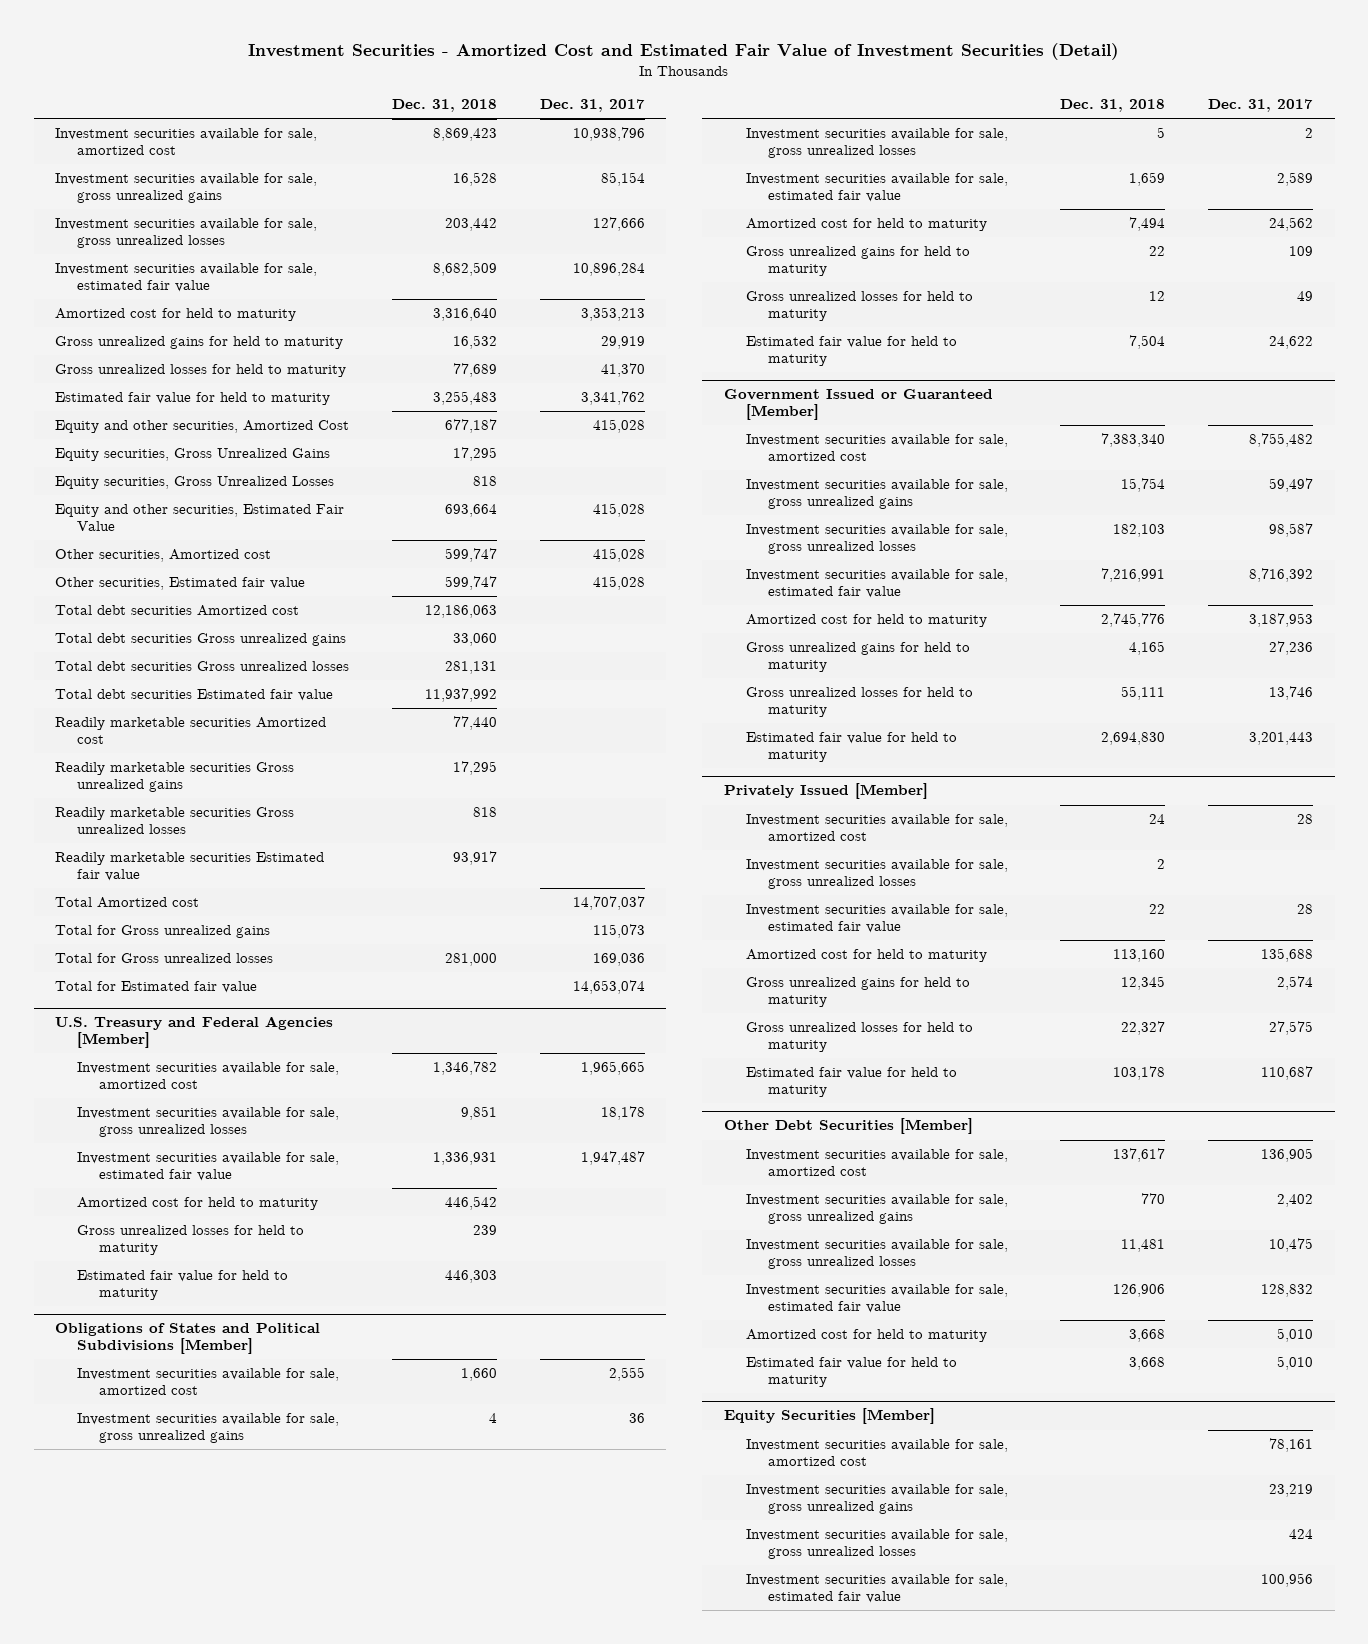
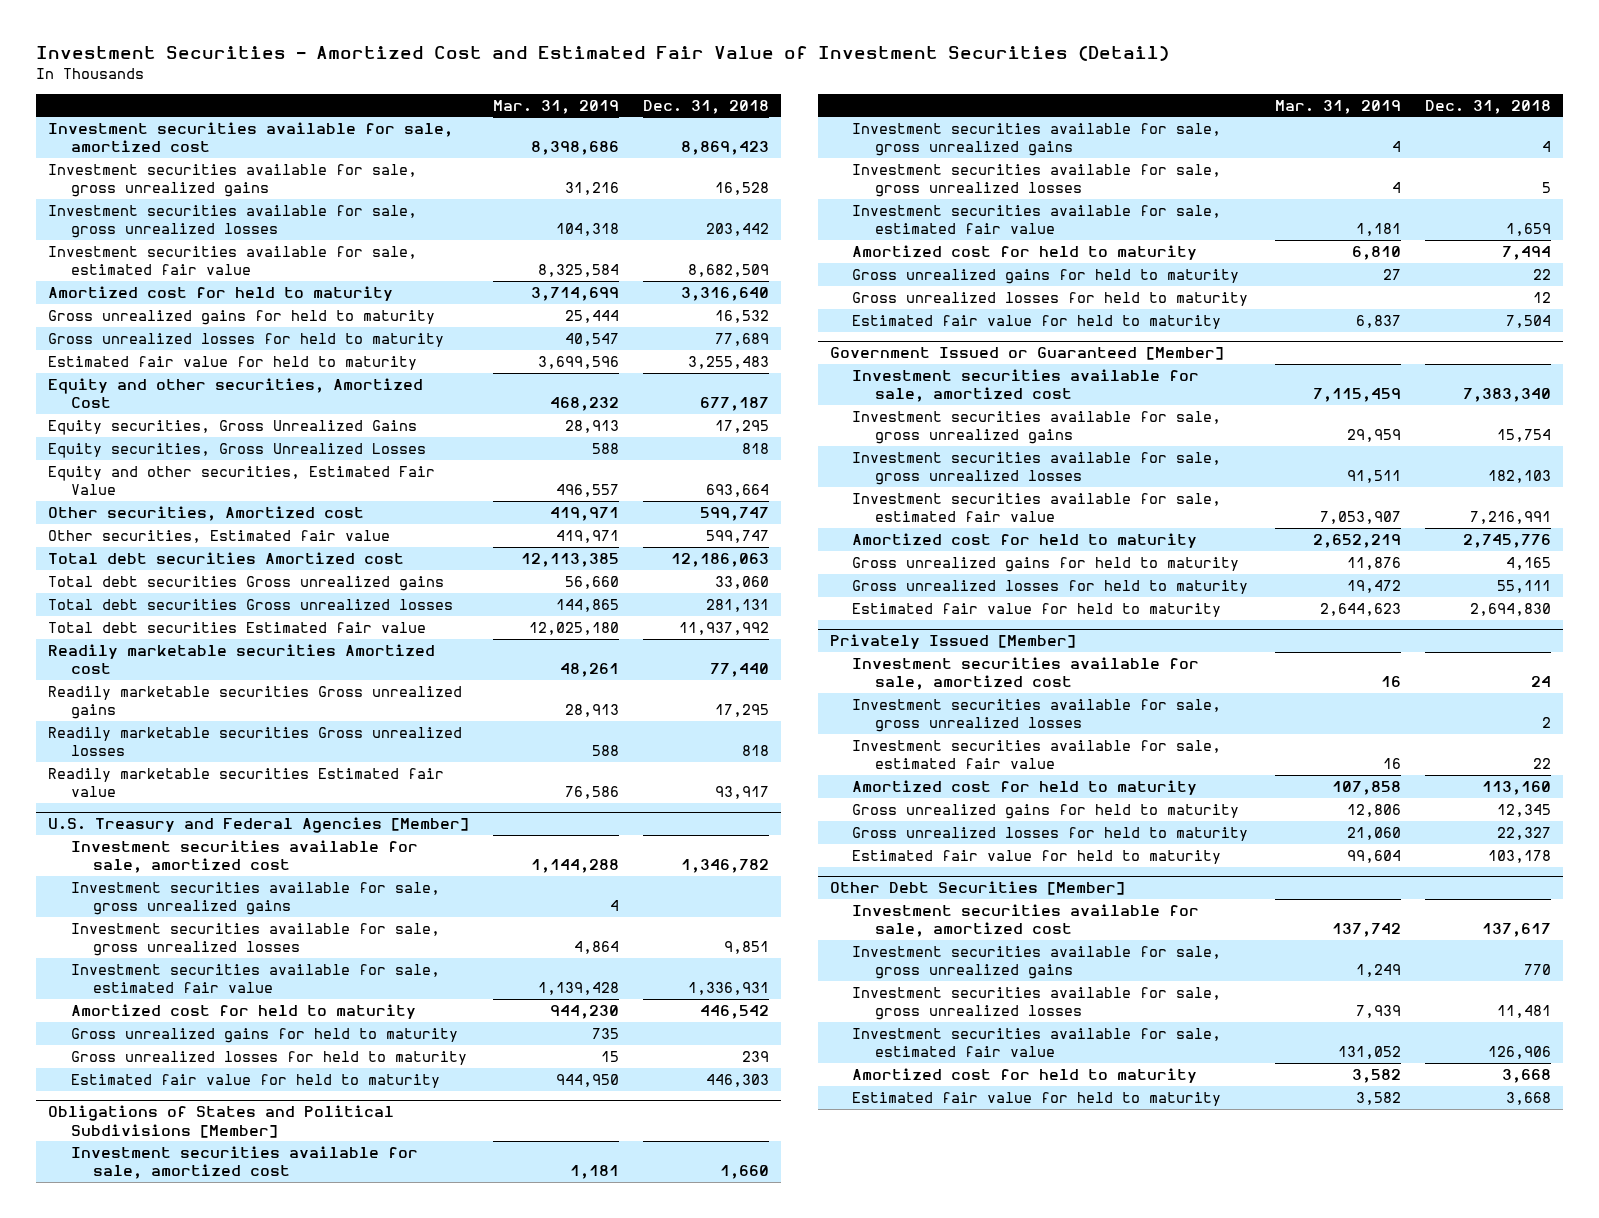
[539,99,645,113] Dec. 31, 2017 -> none
none -> [493,99,620,114] Mar. 31, 2019
[55,897,200,909] Total Amortized cost -> none
[55,925,271,939] Total for Gross unrealized gains -> none
[55,953,274,964] Total for Gross unrealized losses -> none
[55,981,258,994] Total for Estimated fair value -> none
none -> [70,882,440,916] Investment securities available for sale, gross unrealized gains
none -> [70,1028,458,1044] Gross unrealized gains for held to maturity
[723,1408,935,1425] Equity Securities [Member] -> none
[745,1439,1008,1466] Investment securities available for sale, amortized cost -> none
[745,1484,1008,1514] Investment securities available for sale, gross unrealized gains -> none
[745,1529,1008,1559] Investment securities available for sale, gross unrealized losses -> none
[745,1574,1008,1603] Investment securities available for sale, estimated fair value -> none

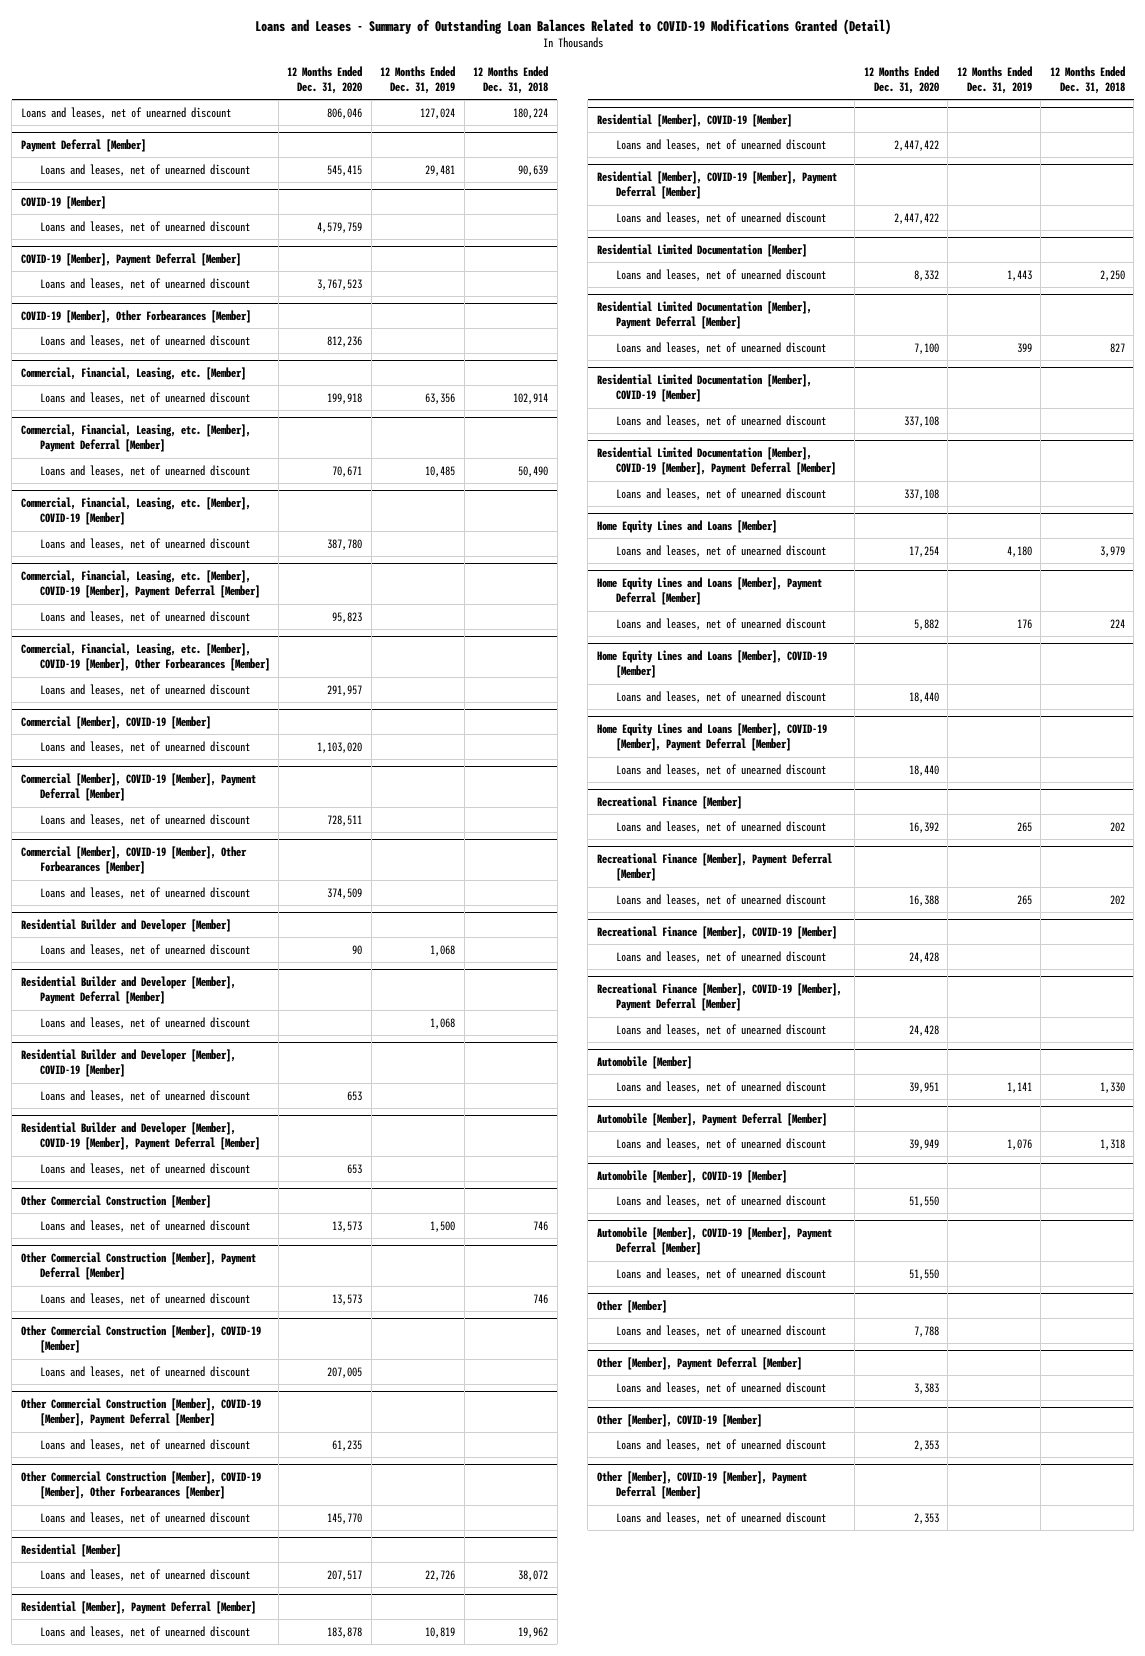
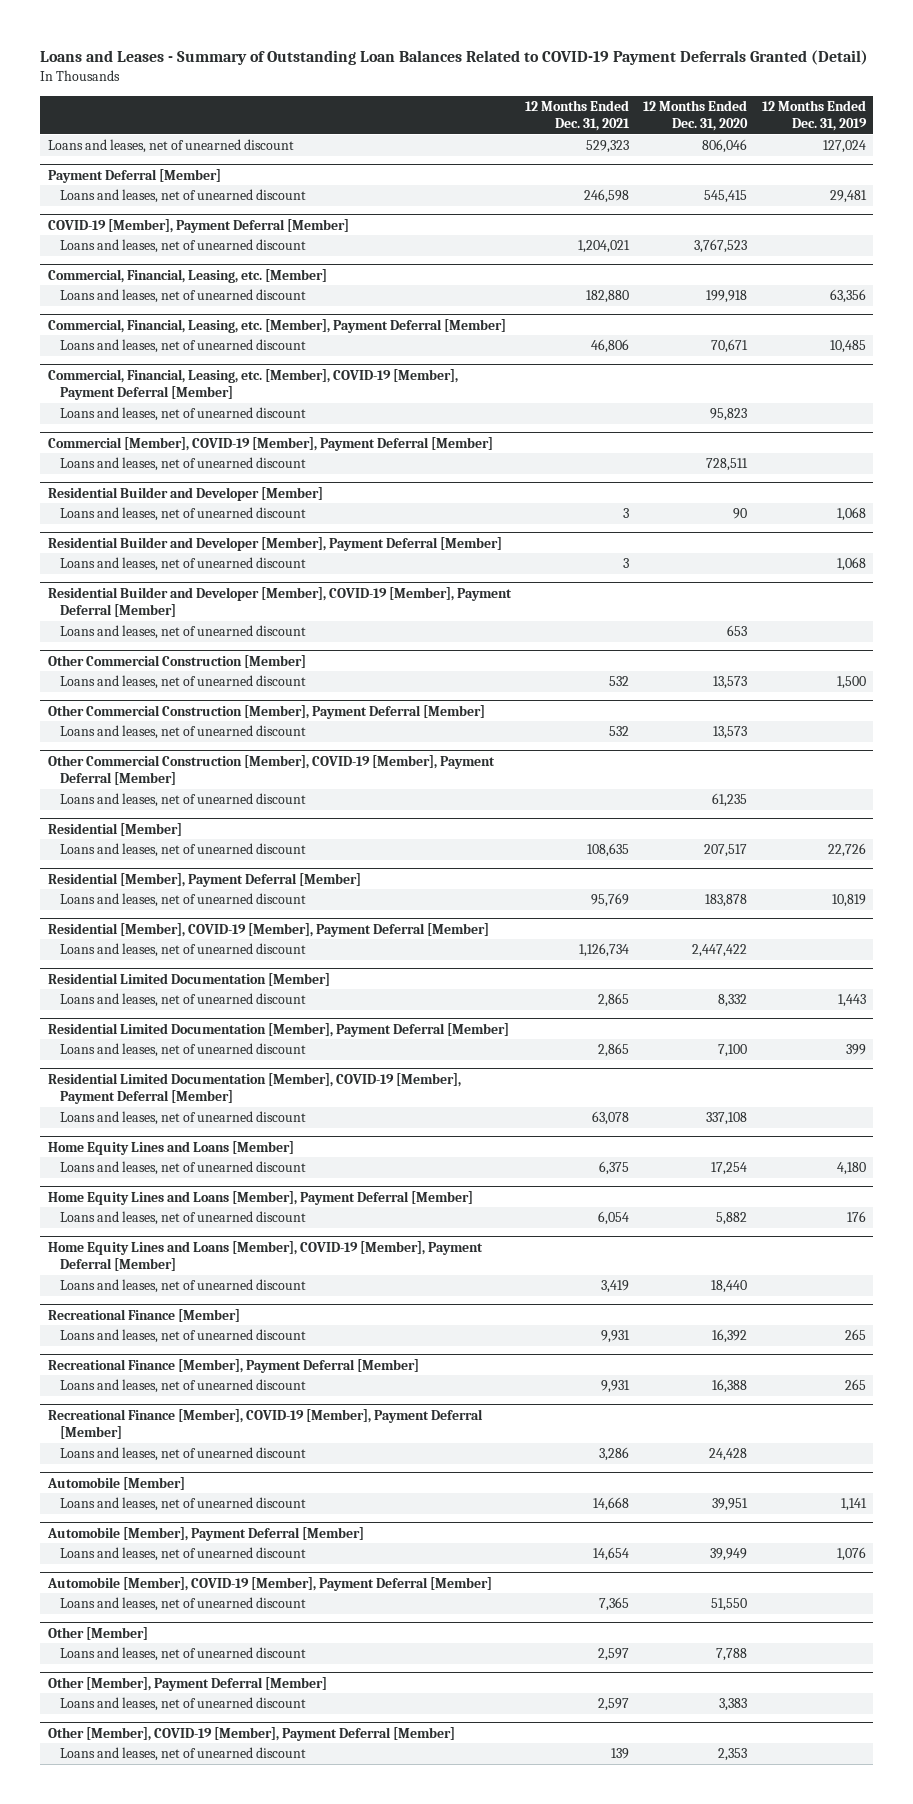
[254,18,891,35] Loans and Leases - Summary of Outstanding Loan Balances Related to COVID-19 Modifications Granted (Detail) -> [40,50,869,66] Loans and Leases - Summary of Outstanding Loan Balances Related to COVID-19 Payment Deferrals Granted (Detail)
[473,66,549,95] 12 Months Ended Dec. 31, 2018 -> none
none -> [524,99,630,132] 12 Months Ended Dec. 31, 2021
[20,196,106,210] COVID-19 [Member] -> none
[39,220,250,233] Loans and leases, net of unearned discount -> none
[20,310,251,324] COVID-19 [Member], Other Forbearances [Member] -> none
[39,334,250,347] Loans and leases, net of unearned discount -> none
[20,497,251,526] Commercial, Financial, Leasing, etc. [Member], COVID-19 [Member] -> none
[39,537,250,550] Loans and leases, net of unearned discount -> none
[20,643,270,672] Commercial, Financial, Leasing, etc. [Member], COVID-19 [Member], Other Forbearances [Member] -> none
[39,683,250,696] Loans and leases, net of unearned discount -> none
[20,716,211,730] Commercial [Member], COVID-19 [Member] -> none
[39,740,250,753] Loans and leases, net of unearned discount -> none
[20,846,247,875] Commercial [Member], COVID-19 [Member], Other Forbearances [Member] -> none
[39,886,250,899] Loans and leases, net of unearned discount -> none
[20,1049,236,1078] Residential Builder and Developer [Member], COVID-19 [Member] -> none
[39,1089,250,1102] Loans and leases, net of unearned discount -> none
[20,1325,261,1354] Other Commercial Construction [Member], COVID-19 [Member] -> none
[39,1365,250,1378] Loans and leases, net of unearned discount -> none
[20,1471,261,1500] Other Commercial Construction [Member], COVID-19 [Member], Other Forbearances [Member] -> none
[39,1511,250,1524] Loans and leases, net of unearned discount -> none
[596,114,792,128] Residential [Member], COVID-19 [Member] -> none
[615,138,826,151] Loans and leases, net of unearned discount -> none
[596,374,812,403] Residential Limited Documentation [Member], COVID-19 [Member] -> none
[615,414,826,427] Loans and leases, net of unearned discount -> none
[596,650,827,679] Home Equity Lines and Loans [Member], COVID-19 [Member] -> none
[615,690,826,703] Loans and leases, net of unearned discount -> none
[596,926,837,940] Recreational Finance [Member], COVID-19 [Member] -> none
[615,950,826,963] Loans and leases, net of unearned discount -> none
[596,1170,787,1184] Automobile [Member], COVID-19 [Member] -> none
[615,1194,826,1207] Loans and leases, net of unearned discount -> none
[596,1414,762,1428] Other [Member], COVID-19 [Member] -> none
[615,1438,826,1451] Loans and leases, net of unearned discount -> none

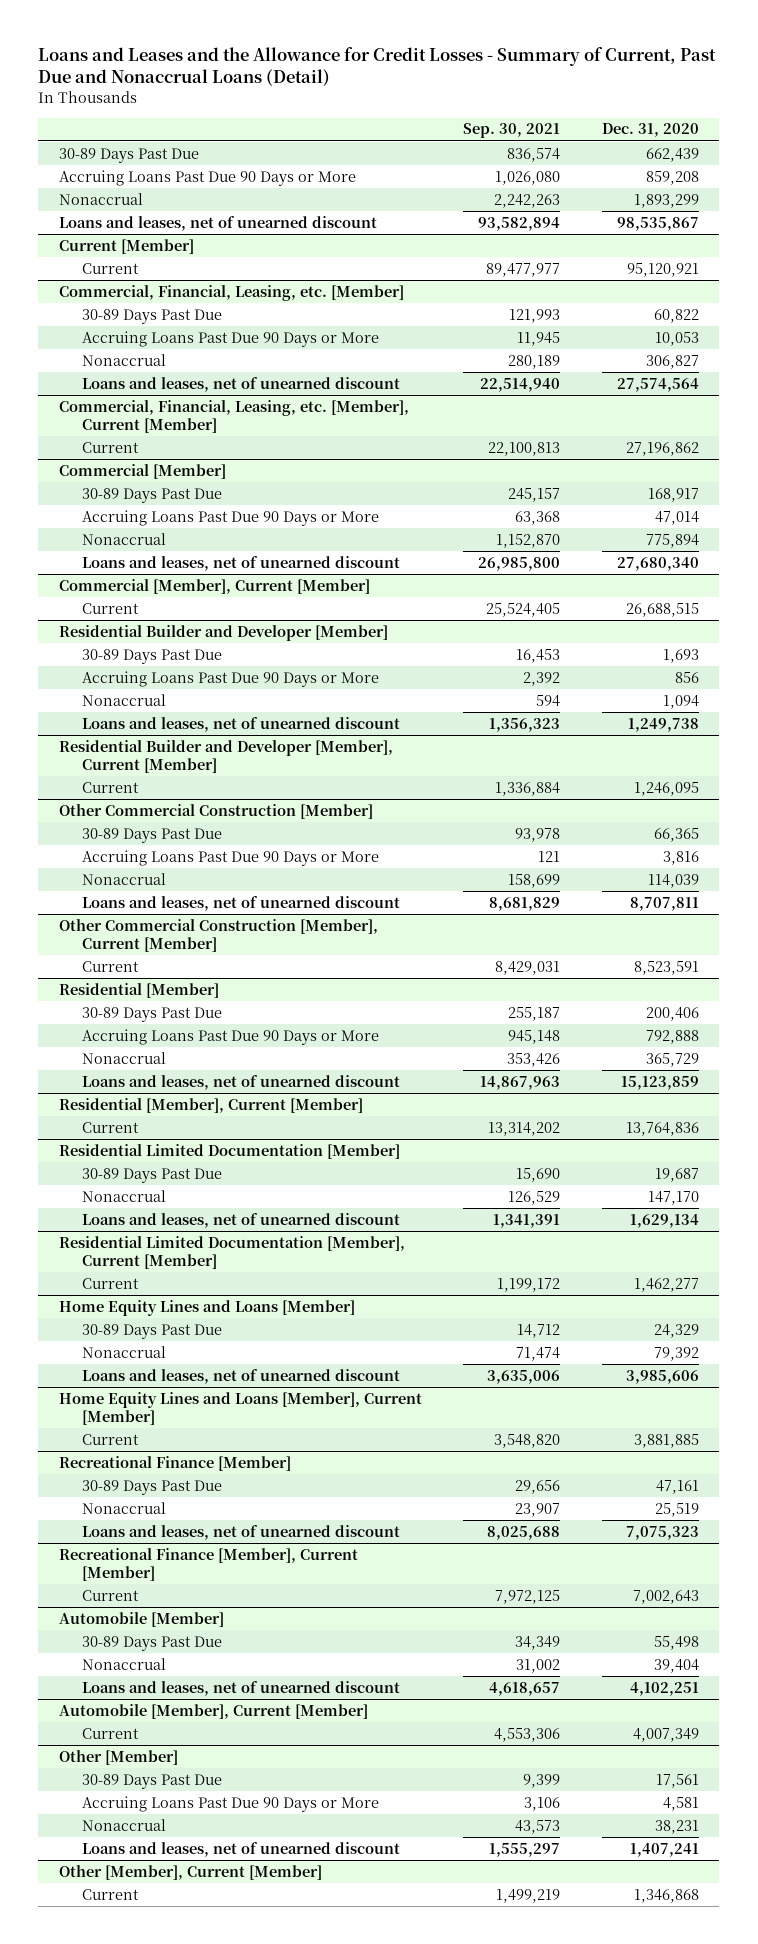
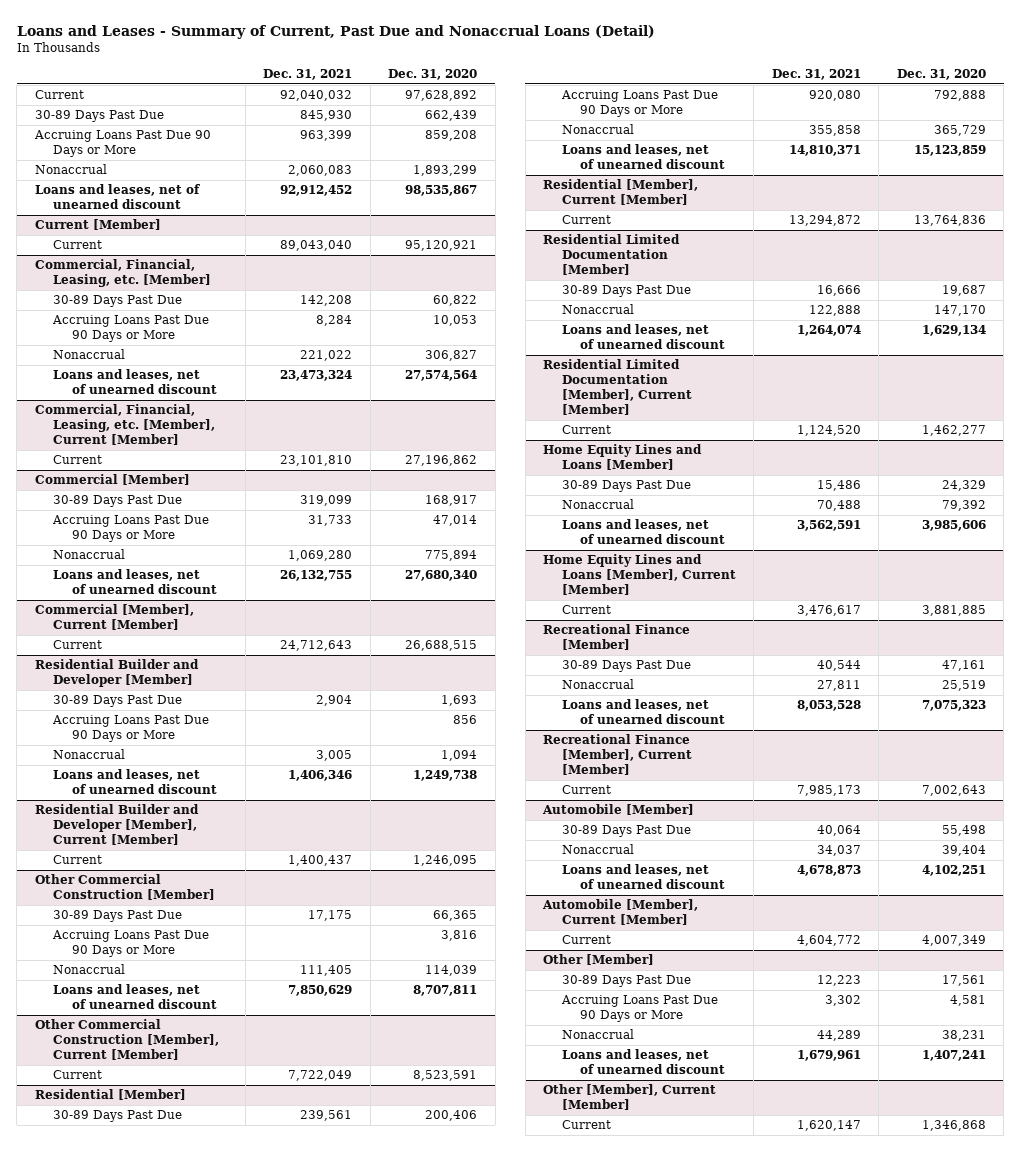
[38,46,717,87] Loans and Leases and the Allowance for Credit Losses - Summary of Current, Past Due and Nonaccrual Loans (Detail) -> [16,24,655,39] Loans and Leases - Summary of Current, Past Due and Nonaccrual Loans (Detail)
[463,123,561,139] Sep. 30, 2021 -> none
none -> [263,69,353,81] Dec. 31, 2021
none -> [34,90,84,100] Current

